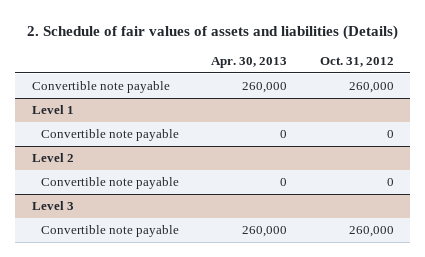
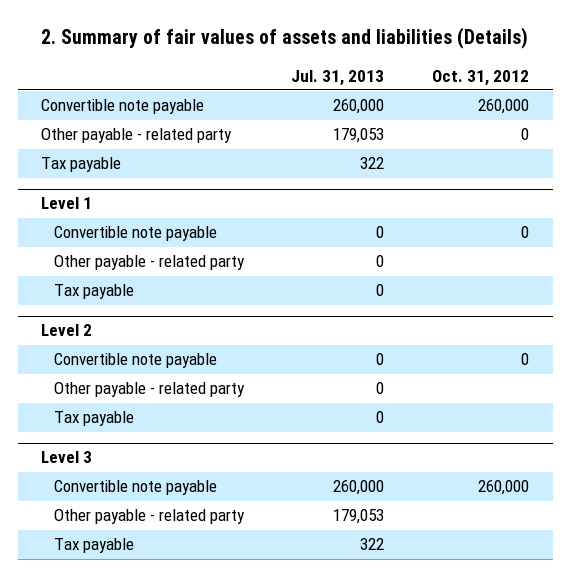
[26,24,398,40] 2. Schedule of fair values of assets and liabilities (Details) -> [41,27,529,50] 2. Summary of fair values of assets and liabilities (Details)
[211,57,288,69] Apr. 30, 2013 -> none
none -> [291,69,385,86] Jul. 31, 2013
none -> [41,128,233,144] Other payable - related party
none -> [41,157,122,173] Tax payable
none -> [53,255,245,271] Other payable - related party
none -> [53,284,134,300] Tax payable
none -> [53,382,245,398] Other payable - related party
none -> [53,411,134,427] Tax payable
none -> [53,509,245,525] Other payable - related party
none -> [53,538,134,554] Tax payable

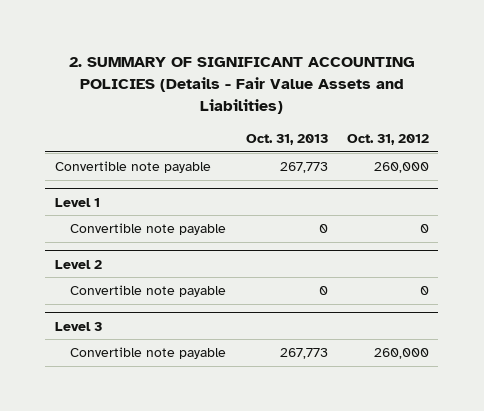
[41,27,529,50] 2. Summary of fair values of assets and liabilities (Details) -> [68,57,415,115] 2. SUMMARY OF SIGNIFICANT ACCOUNTING POLICIES (Details - Fair Value Assets and Liabilities)
[291,69,385,86] Jul. 31, 2013 -> none
none -> [245,134,328,146] Oct. 31, 2013
[41,128,233,144] Other payable - related party -> none
[41,157,122,173] Tax payable -> none
[53,255,245,271] Other payable - related party -> none
[53,284,134,300] Tax payable -> none
[53,382,245,398] Other payable - related party -> none
[53,411,134,427] Tax payable -> none
[53,509,245,525] Other payable - related party -> none
[53,538,134,554] Tax payable -> none

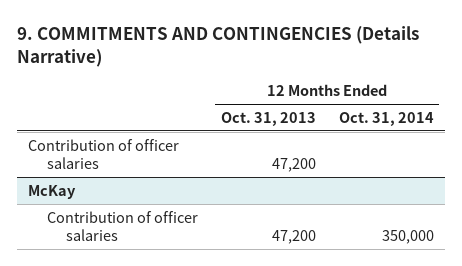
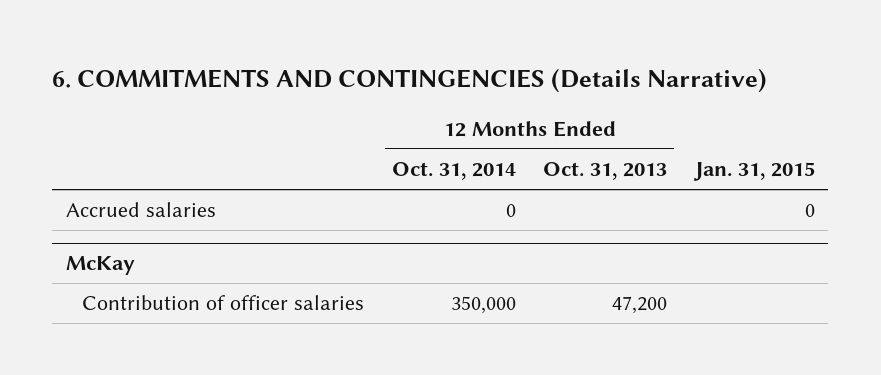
[16,25,419,67] 9. COMMITMENTS AND CONTINGENCIES (Details Narrative) -> [52,67,768,93] 6. COMMITMENTS AND CONTINGENCIES (Details Narrative)
none -> [692,162,815,182] Jan. 31, 2015
[28,138,180,169] Contribution of officer salaries -> none
none -> [66,202,217,218] Accrued salaries

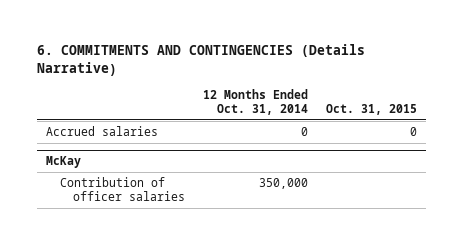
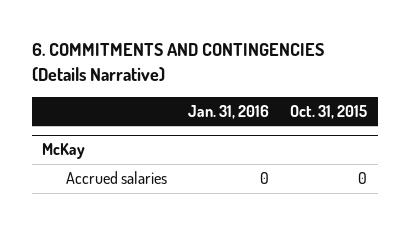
[203,88,309,115] 12 Months Ended Oct. 31, 2014 -> none
none -> [188,104,270,119] Jan. 31, 2016
[46,125,159,136] Accrued salaries -> none
[59,176,186,201] Contribution of officer salaries -> none
none -> [66,171,168,185] Accrued salaries

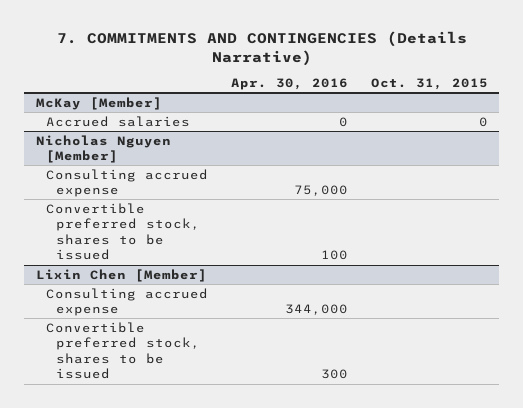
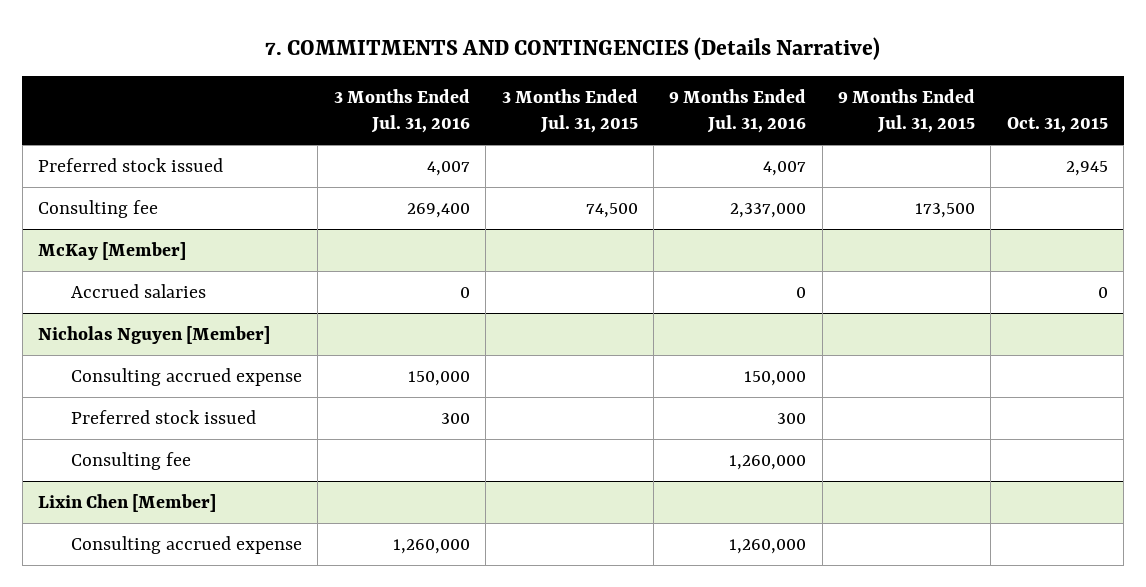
[230,78,348,91] Apr. 30, 2016 -> none
none -> [333,89,470,134] 3 Months Ended Jul. 31, 2016
none -> [501,89,638,134] 3 Months Ended Jul. 31, 2015
none -> [669,89,807,134] 9 Months Ended Jul. 31, 2016
none -> [838,89,976,134] 9 Months Ended Jul. 31, 2015
none -> [38,158,224,173] Preferred stock issued
none -> [38,200,159,219] Consulting fee
[45,202,201,261] Convertible preferred stock, shares to be issued -> none
none -> [70,410,256,425] Preferred stock issued
none -> [70,452,191,471] Consulting fee
[45,321,201,380] Convertible preferred stock, shares to be issued -> none

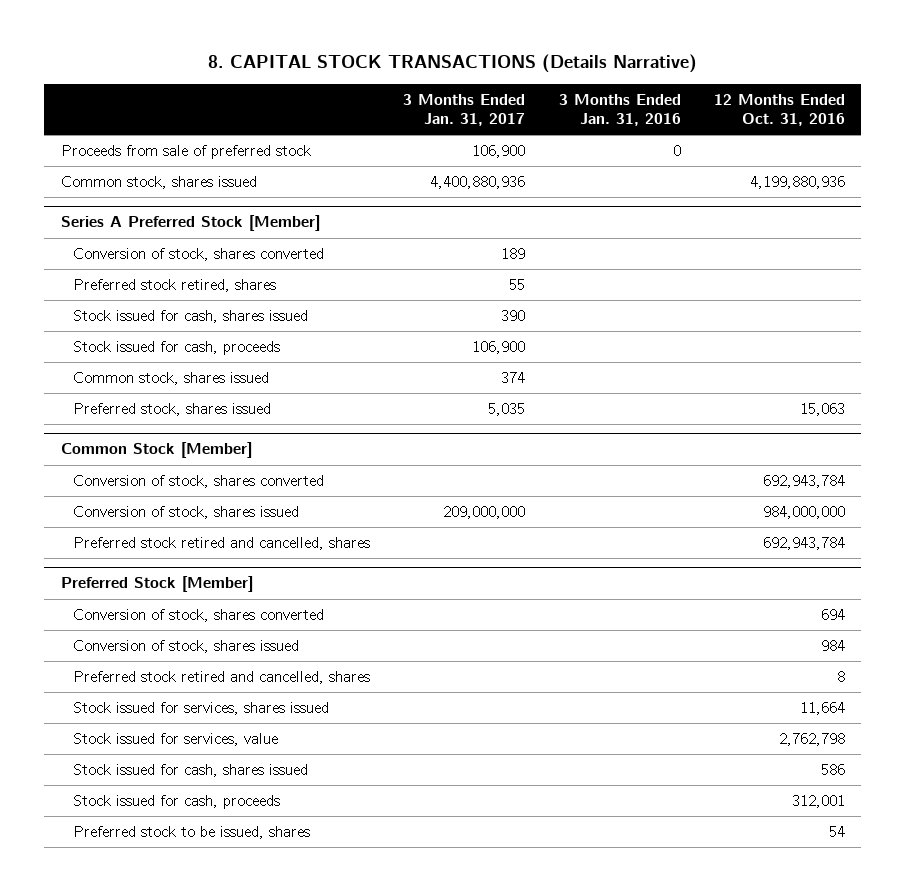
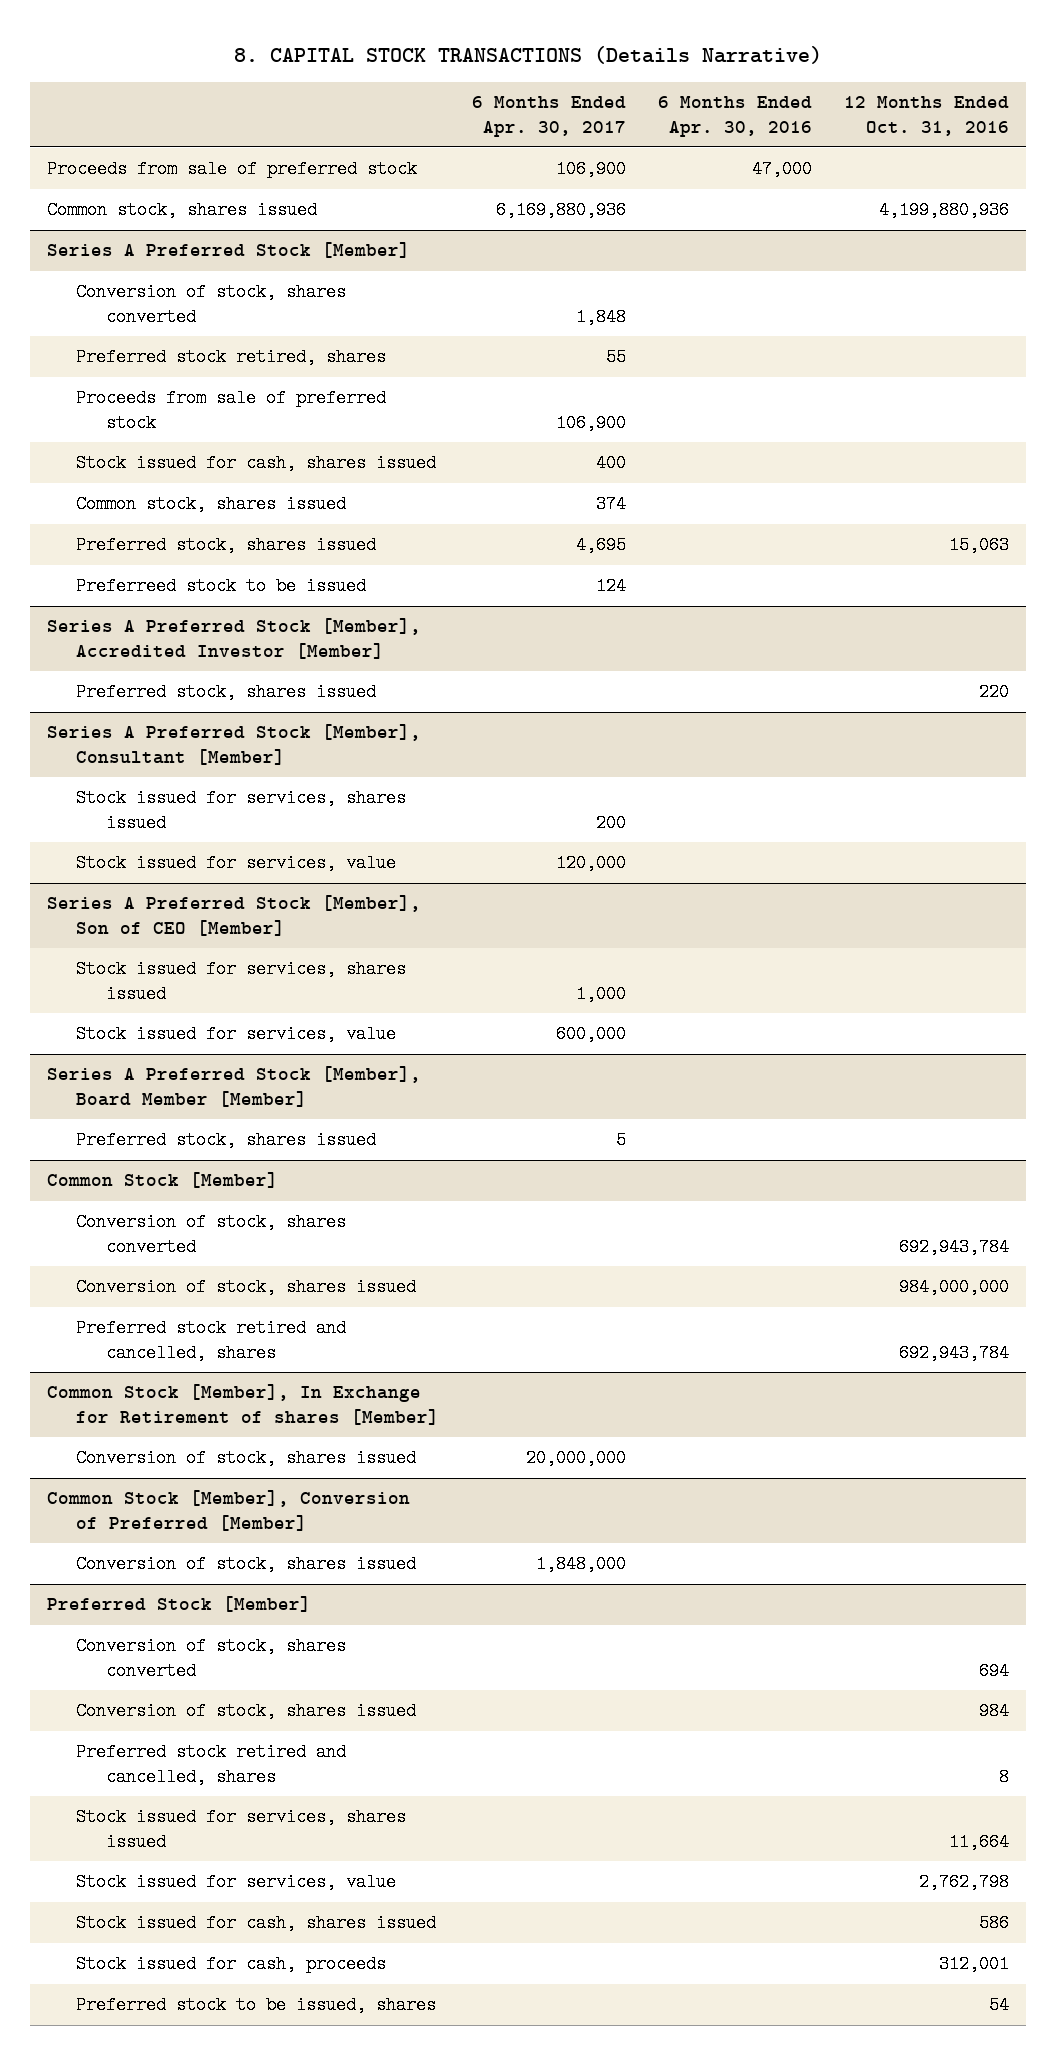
[403,93,526,126] 3 Months Ended Jan. 31, 2017 -> none
[558,93,681,126] 3 Months Ended Jan. 31, 2016 -> none
none -> [471,96,626,137] 6 Months Ended Apr. 30, 2017
none -> [658,96,813,137] 6 Months Ended Apr. 30, 2016
none -> [76,389,387,433] Proceeds from sale of preferred stock
[73,340,281,355] Stock issued for cash, proceeds -> none
none -> [76,577,367,596] Preferreed stock to be issued
none -> [46,618,421,660] Series A Preferred Stock [Member], Accredited Investor [Member]
none -> [76,683,377,702] Preferred stock, shares issued
none -> [46,724,421,766] Series A Preferred Stock [Member], Consultant [Member]
none -> [76,789,407,833] Stock issued for services, shares issued
none -> [76,854,397,873] Stock issued for services, value
none -> [46,895,421,937] Series A Preferred Stock [Member], Son of CEO [Member]
none -> [76,960,407,1004] Stock issued for services, shares issued
none -> [76,1025,397,1044] Stock issued for services, value
none -> [46,1066,421,1108] Series A Preferred Stock [Member], Board Member [Member]
none -> [76,1131,377,1150] Preferred stock, shares issued
none -> [46,1384,440,1426] Common Stock [Member], In Exchange for Retirement of shares [Member]
none -> [76,1449,417,1468] Conversion of stock, shares issued
none -> [46,1490,410,1532] Common Stock [Member], Conversion of Preferred [Member]
none -> [76,1555,417,1574] Conversion of stock, shares issued

